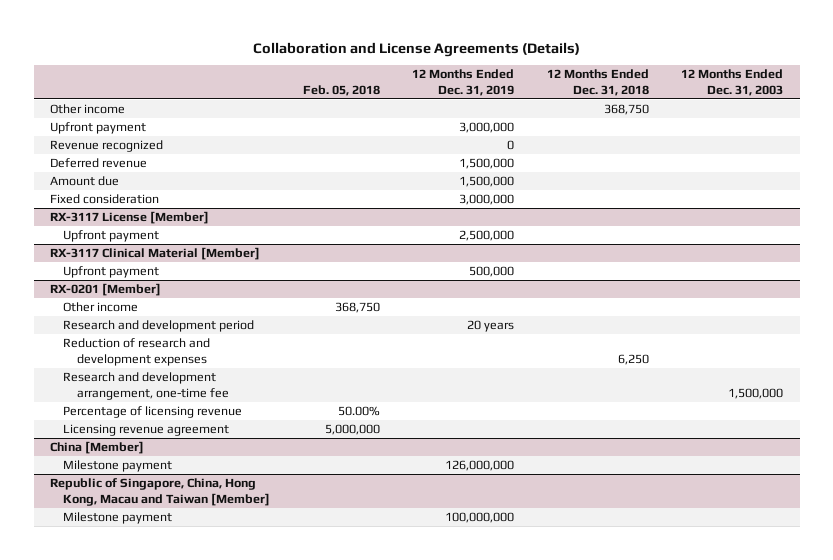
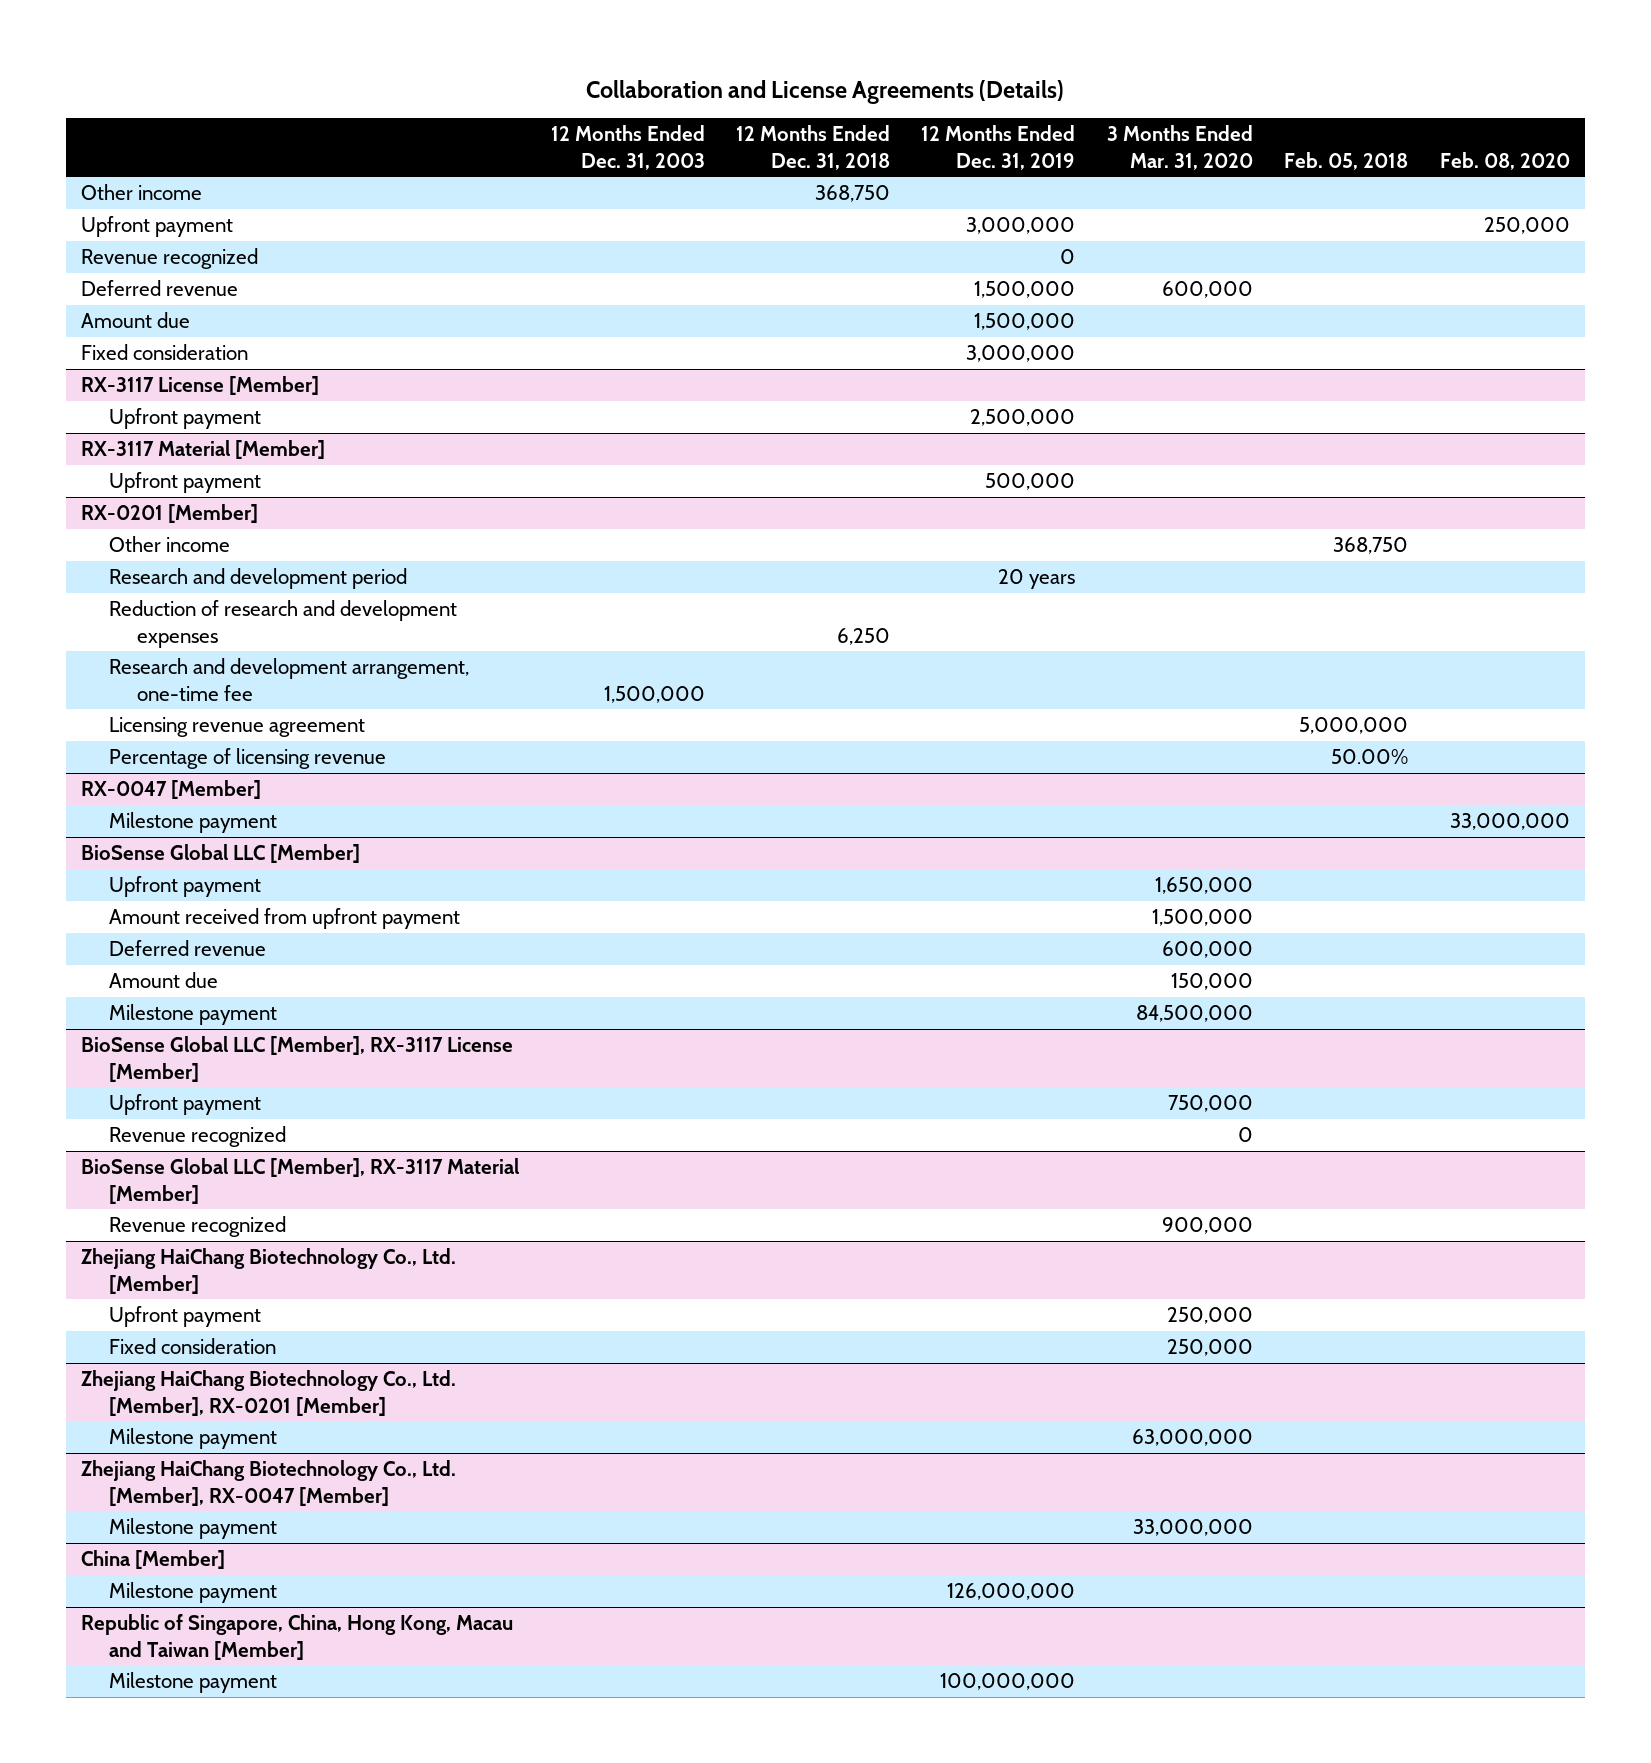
none -> [1106,125,1253,170] 3 Months Ended Mar. 31, 2020
none -> [1439,151,1570,170] Feb. 08, 2020
[49,247,260,261] RX-3117 Clinical Material [Member] -> [81,440,326,460] RX-3117 Material [Member]
[63,406,243,419] Percentage of licensing revenue -> [109,748,387,770] Percentage of licensing revenue
none -> [81,780,262,800] RX-0047 [Member]
none -> [109,812,278,834] Milestone payment
none -> [81,844,361,864] BioSense Global LLC [Member]
none -> [109,876,262,898] Upfront payment
none -> [109,908,461,930] Amount received from upfront payment
none -> [109,940,267,957] Deferred revenue
none -> [109,972,219,989] Amount due
none -> [109,1004,278,1026] Milestone payment
none -> [81,1036,514,1082] BioSense Global LLC [Member], RX-3117 License [Member]
none -> [109,1094,262,1116] Upfront payment
none -> [109,1126,287,1148] Revenue recognized
none -> [81,1158,520,1204] BioSense Global LLC [Member], RX-3117 Material [Member]
none -> [109,1216,287,1238] Revenue recognized
none -> [81,1248,457,1294] Zhejiang HaiChang Biotechnology Co., Ltd. [Member]
none -> [109,1306,262,1328] Upfront payment
none -> [109,1338,277,1355] Fixed consideration
none -> [81,1370,457,1416] Zhejiang HaiChang Biotechnology Co., Ltd. [Member], RX-0201 [Member]
none -> [109,1428,278,1450] Milestone payment
none -> [81,1460,457,1506] Zhejiang HaiChang Biotechnology Co., Ltd. [Member], RX-0047 [Member]
none -> [109,1518,278,1540] Milestone payment

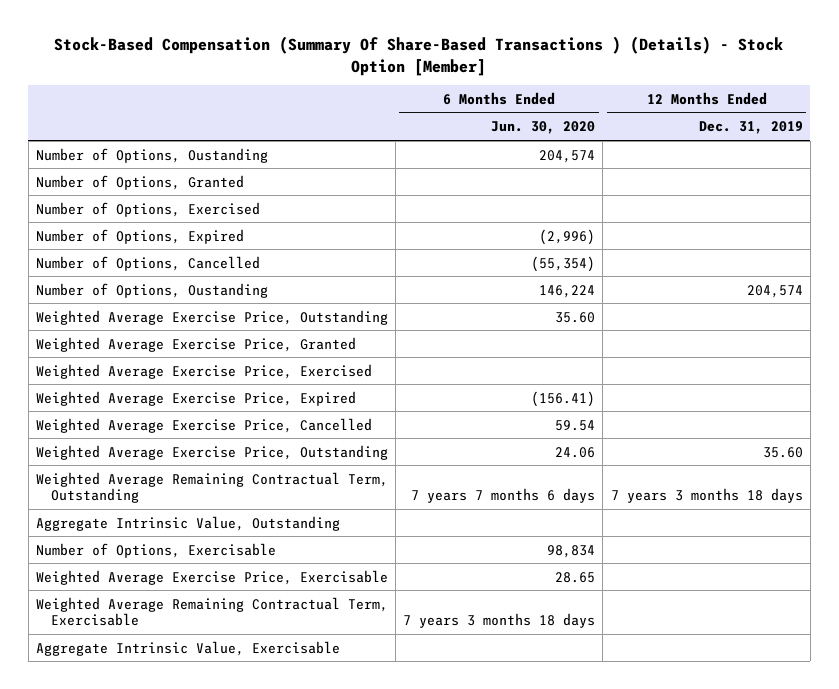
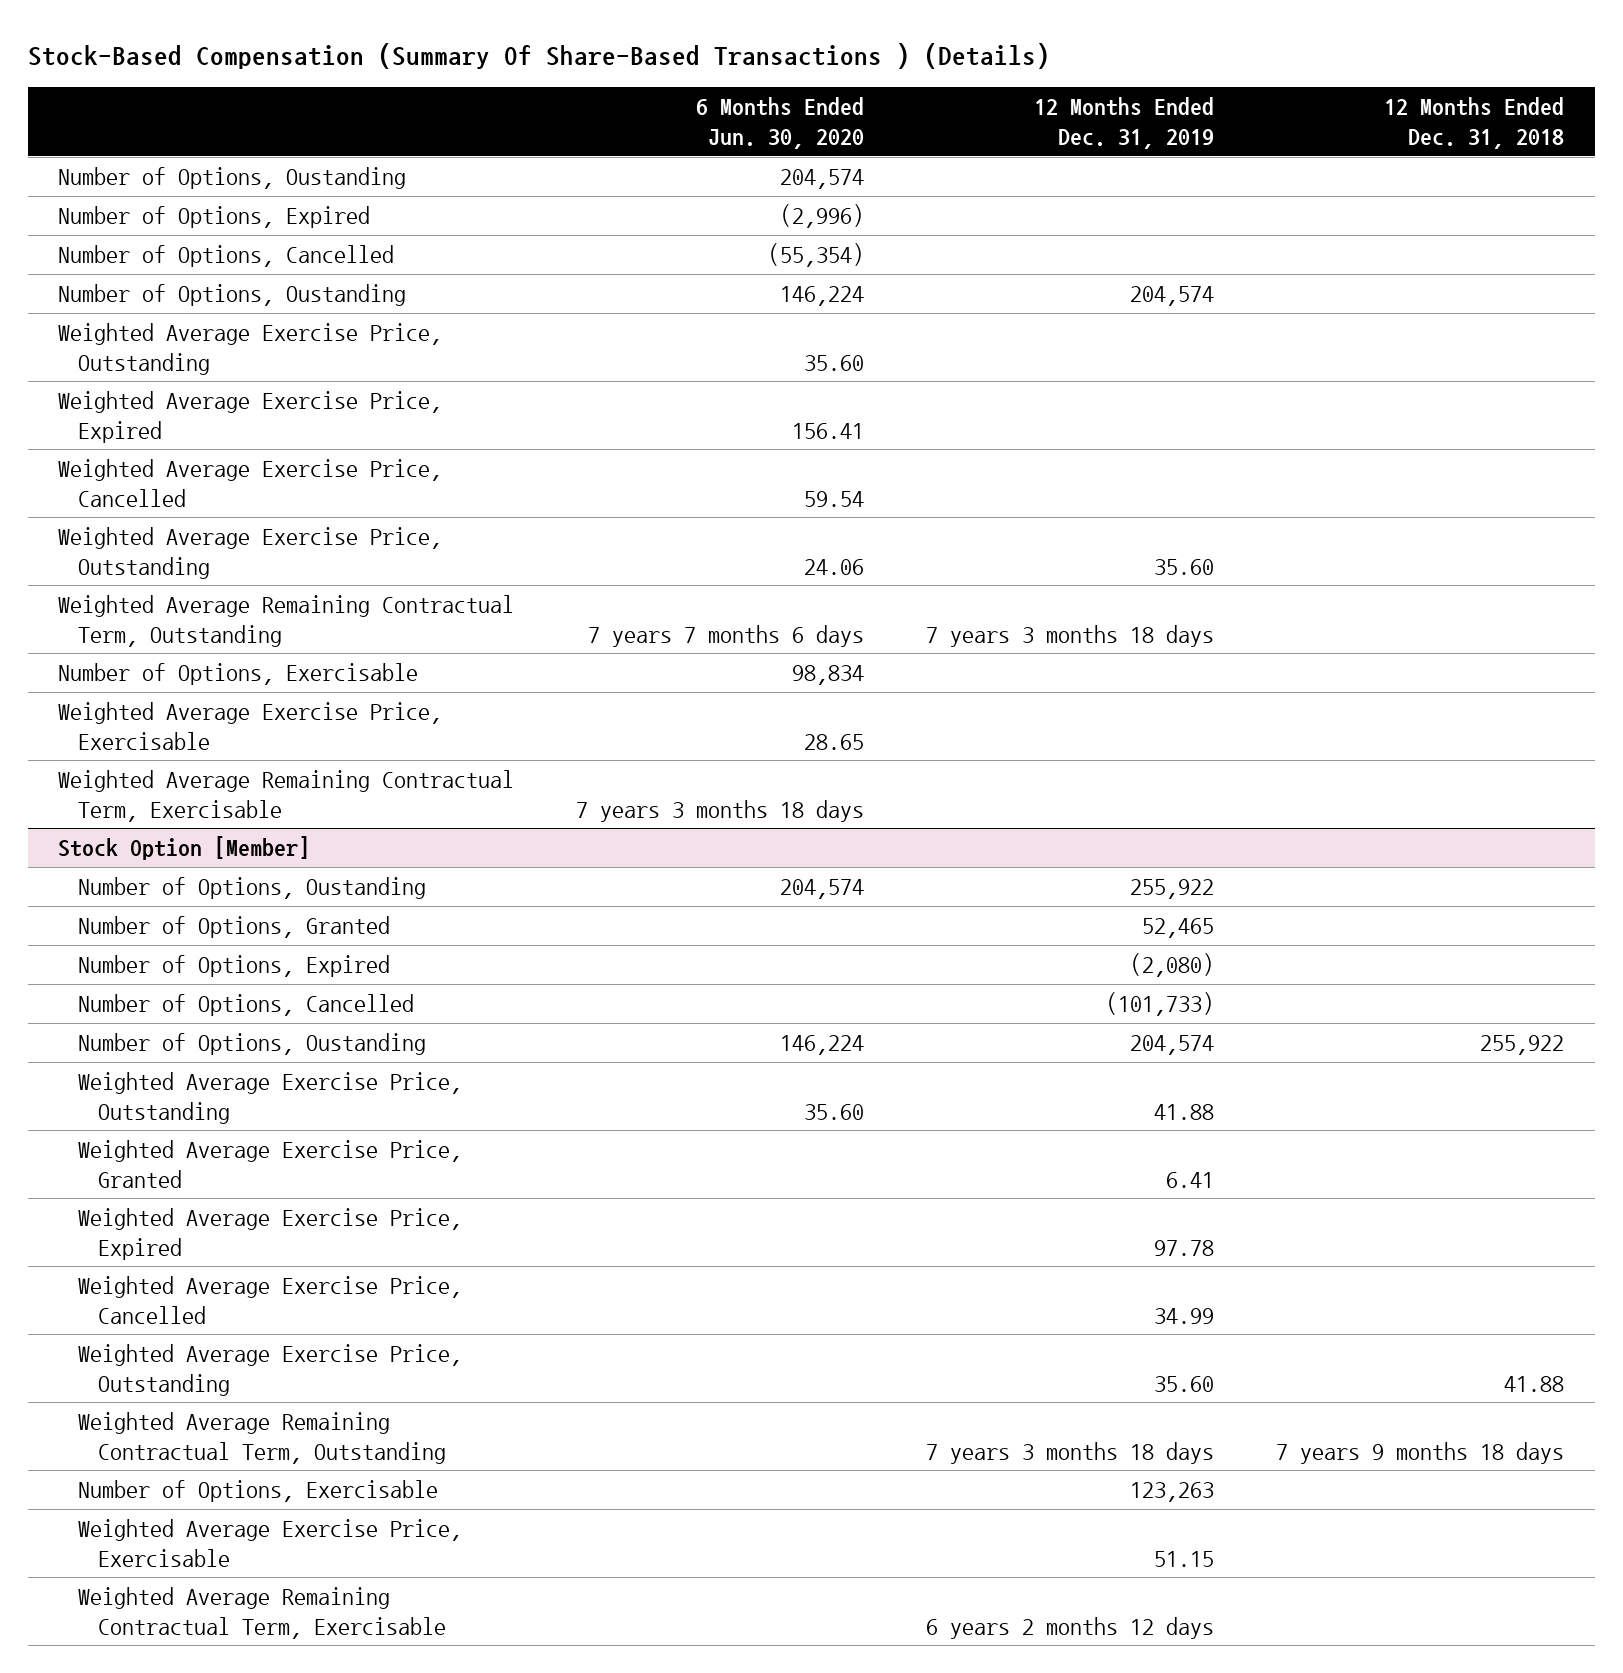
[54,35,784,76] Stock-Based Compensation (Summary Of Share-Based Transactions ) (Details) - Stock Option [Member] -> [27,42,1050,69] Stock-Based Compensation (Summary Of Share-Based Transactions ) (Details)
none -> [1384,96,1565,149] 12 Months Ended Dec. 31, 2018
[36,174,245,190] Number of Options, Granted -> none
[36,201,261,217] Number of Options, Exercised -> none
[36,336,357,352] Weighted Average Exercise Price, Granted -> none
[36,363,373,379] Weighted Average Exercise Price, Exercised -> none
[531,390,596,407] (156.41) -> [792,422,865,439] 156.41
[36,515,341,531] Aggregate Intrinsic Value, Outstanding -> none
[36,640,341,656] Aggregate Intrinsic Value, Exercisable -> none
none -> [58,835,311,860] Stock Option [Member]
none -> [78,876,427,899] Number of Options, Oustanding
none -> [78,915,391,938] Number of Options, Granted
none -> [78,954,391,977] Number of Options, Expired
none -> [78,993,415,1016] Number of Options, Cancelled
none -> [78,1032,427,1055] Number of Options, Oustanding
none -> [78,1071,463,1124] Weighted Average Exercise Price, Outstanding
none -> [78,1139,463,1188] Weighted Average Exercise Price, Granted
none -> [78,1207,463,1260] Weighted Average Exercise Price, Expired
none -> [78,1275,463,1324] Weighted Average Exercise Price, Cancelled
none -> [78,1343,463,1396] Weighted Average Exercise Price, Outstanding
none -> [78,1411,447,1464] Weighted Average Remaining Contractual Term, Outstanding
none -> [78,1479,439,1502] Number of Options, Exercisable
none -> [78,1518,463,1567] Weighted Average Exercise Price, Exercisable
none -> [78,1586,447,1639] Weighted Average Remaining Contractual Term, Exercisable

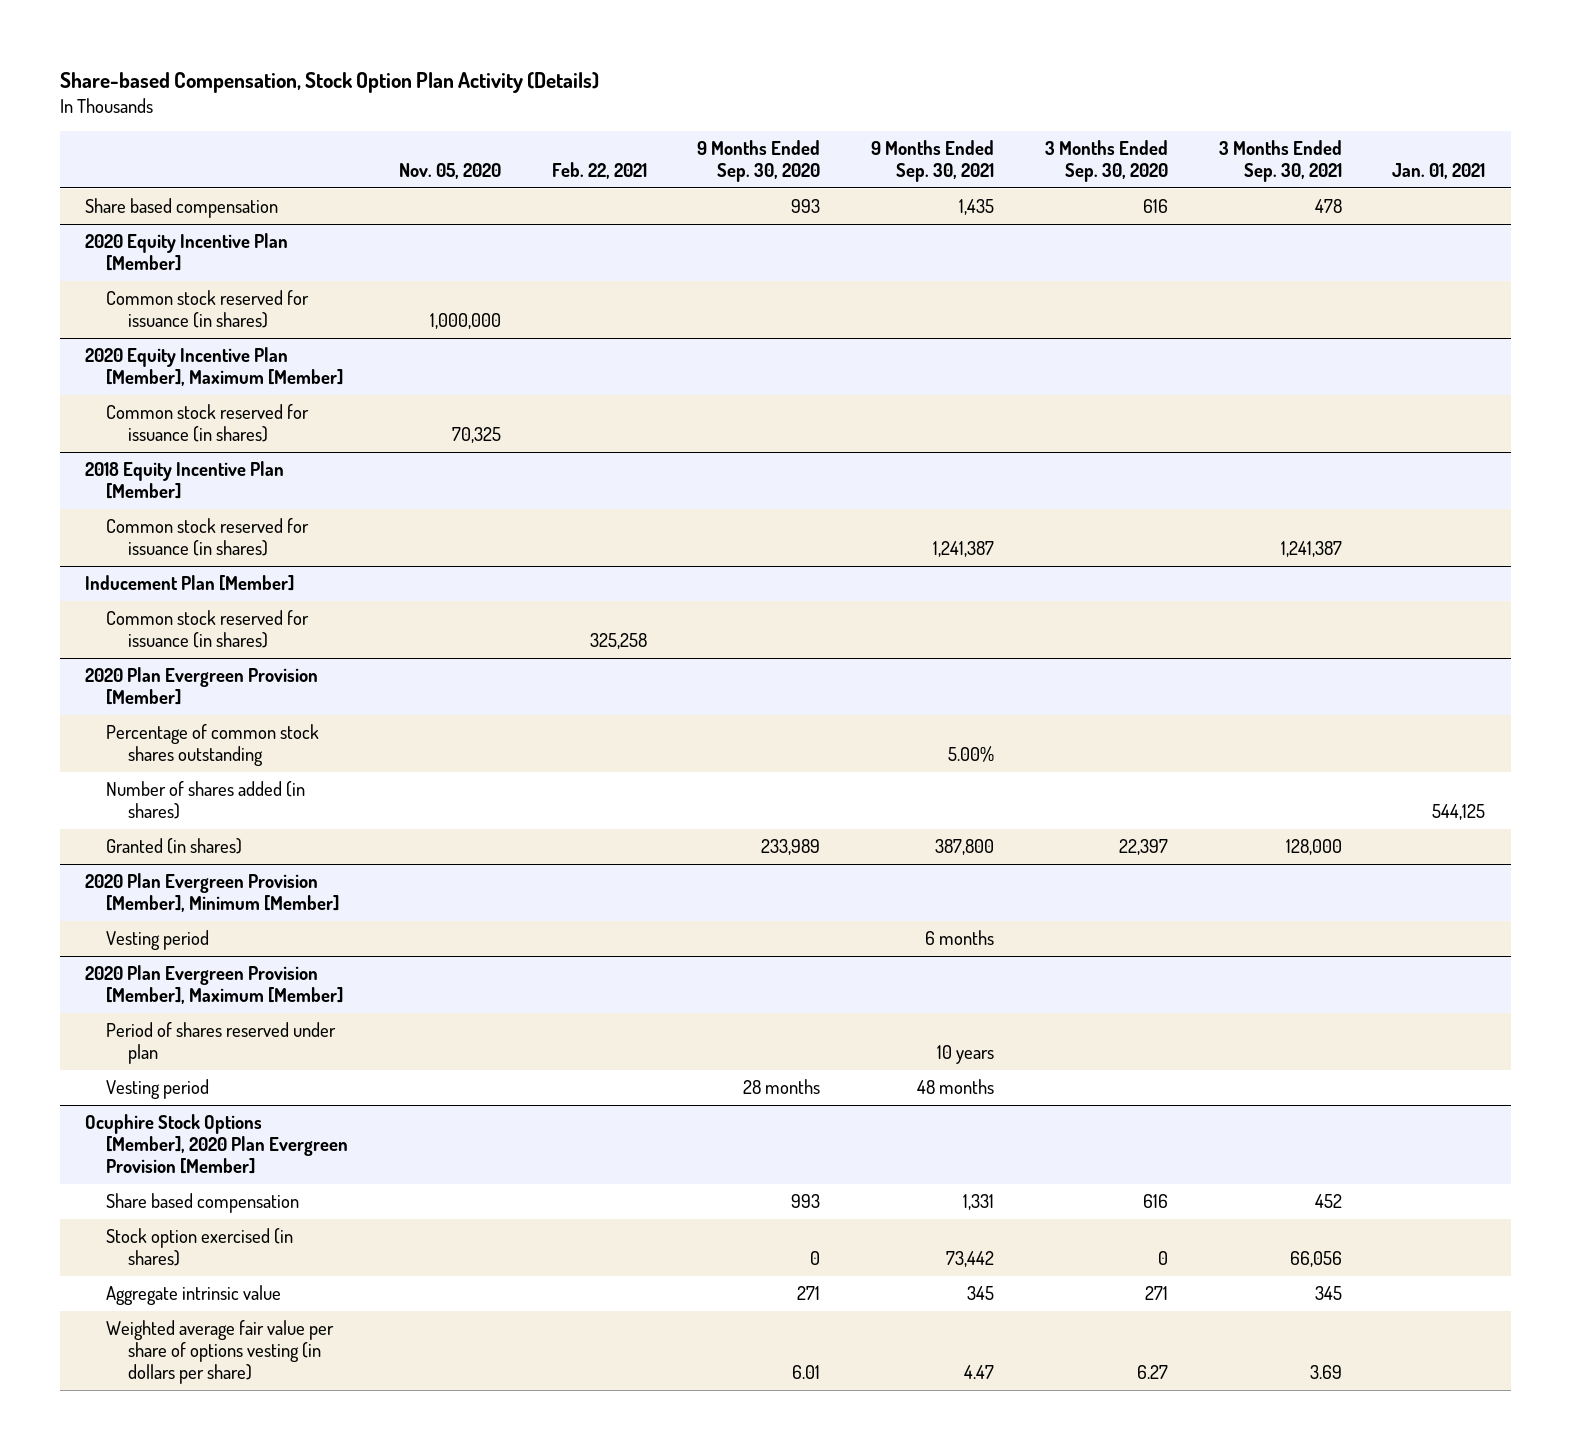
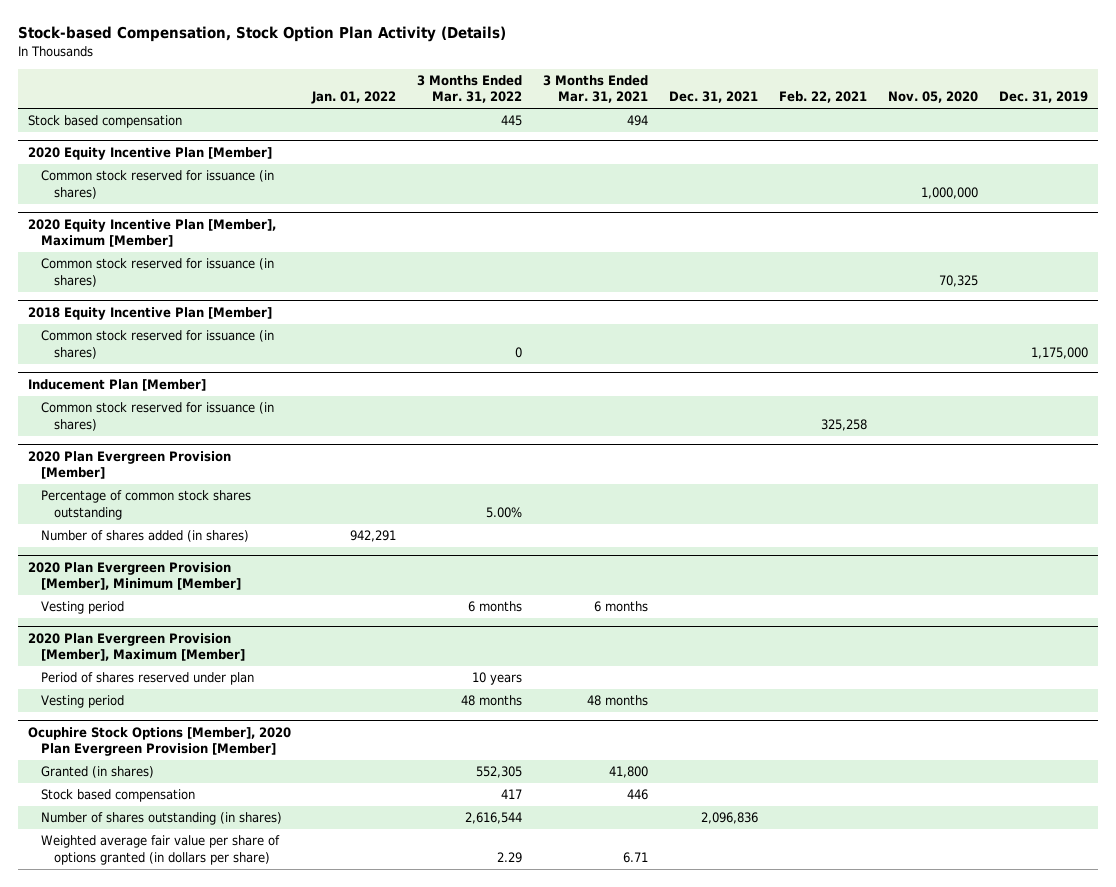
[59,71,599,93] Share-based Compensation, Stock Option Plan Activity (Details) -> [17,25,506,42] Stock-based Compensation, Stock Option Plan Activity (Details)
[697,140,821,182] 9 Months Ended Sep. 30, 2020 -> none
[871,140,995,182] 9 Months Ended Sep. 30, 2021 -> none
[1044,140,1168,182] 3 Months Ended Sep. 30, 2020 -> none
[1218,140,1342,182] 3 Months Ended Sep. 30, 2021 -> none
[1392,162,1486,179] Jan. 01, 2021 -> none
none -> [311,91,397,105] Jan. 01, 2022
none -> [417,75,523,104] 3 Months Ended Mar. 31, 2022
none -> [543,75,649,104] 3 Months Ended Mar. 31, 2021
none -> [668,91,758,104] Dec. 31, 2021
none -> [998,91,1088,104] Dec. 31, 2019
[84,198,278,219] Share based compensation -> [28,115,183,129] Stock based compensation
[106,838,243,855] Granted (in shares) -> none
[106,1228,294,1266] Stock option exercised (in shares) -> none
[106,1285,282,1306] Aggregate intrinsic value -> none
none -> [40,766,154,779] Granted (in shares)
[106,1193,300,1214] Share based compensation -> [40,789,195,803] Stock based compensation
none -> [40,812,282,826] Number of shares outstanding (in shares)
[106,1320,335,1384] Weighted average fair value per share of options vesting (in dollars per share) -> [40,835,280,865] Weighted average fair value per share of options granted (in dollars per share)

